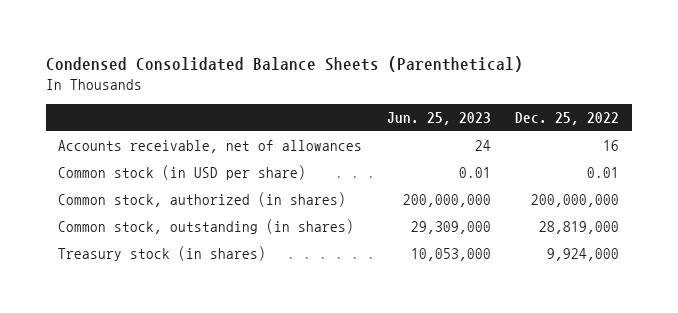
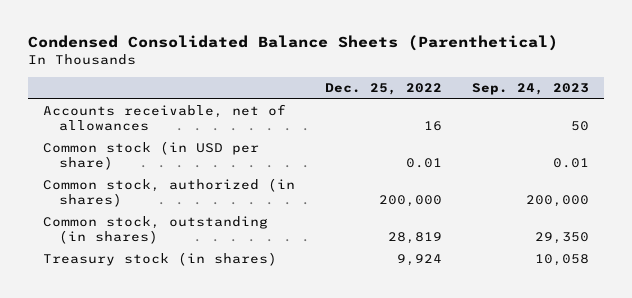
[386,111,491,125] Jun. 25, 2023 -> none
none -> [472,83,590,96] Sep. 24, 2023
[531,194,620,208] 200,000,000 -> [379,195,443,208] 200,000
[539,221,620,235] 28,819,000 -> [388,232,443,245] 28,819
[547,248,620,262] 9,924,000 -> [397,254,443,267] 9,924

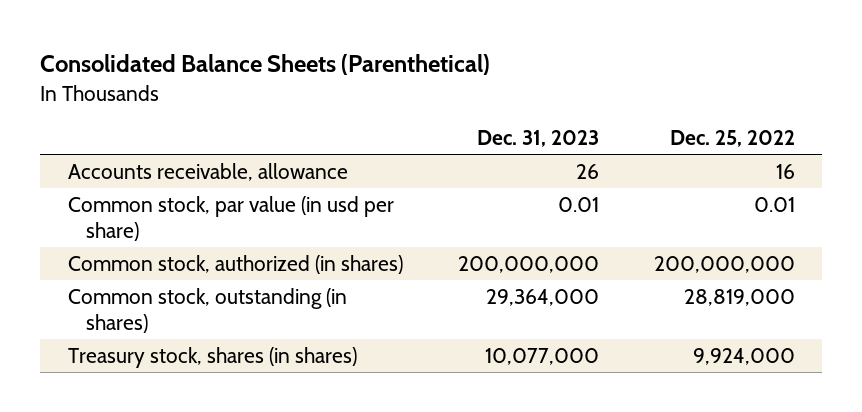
[27,35,558,52] Condensed Consolidated Balance Sheets (Parenthetical) -> [40,54,491,76] Consolidated Balance Sheets (Parenthetical)
[472,83,590,96] Sep. 24, 2023 -> none
none -> [476,129,599,147] Dec. 31, 2023
[42,104,286,132] Accounts receivable, net of allowances -> [67,162,348,181] Accounts receivable, allowance
[42,141,259,171] Common stock (in USD per share) -> [67,195,394,242] Common stock, par value (in usd per share)
[379,195,443,208] 200,000 -> [653,255,795,273] 200,000,000
[388,232,443,245] 28,819 -> [683,288,795,306] 28,819,000
[42,252,277,267] Treasury stock (in shares) -> [67,346,357,368] Treasury stock, shares (in shares)
[397,254,443,267] 9,924 -> [692,347,795,365] 9,924,000

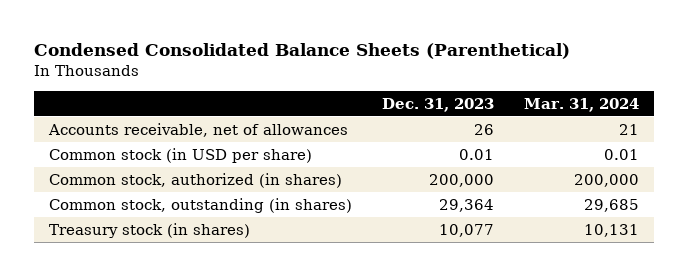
[40,54,491,76] Consolidated Balance Sheets (Parenthetical) -> [33,43,570,60] Condensed Consolidated Balance Sheets (Parenthetical)
[669,129,795,147] Dec. 25, 2022 -> none
none -> [524,97,640,112] Mar. 31, 2024
[67,162,348,181] Accounts receivable, allowance -> [47,122,348,137] Accounts receivable, net of allowances
[67,195,394,242] Common stock, par value (in usd per share) -> [48,147,312,163] Common stock (in USD per share)
[457,255,599,273] 200,000,000 -> [428,173,494,187] 200,000
[485,288,599,306] 29,364,000 -> [438,198,494,212] 29,364
[67,346,357,368] Treasury stock, shares (in shares) -> [48,222,250,238] Treasury stock (in shares)
[484,347,599,365] 10,077,000 -> [438,223,494,237] 10,077

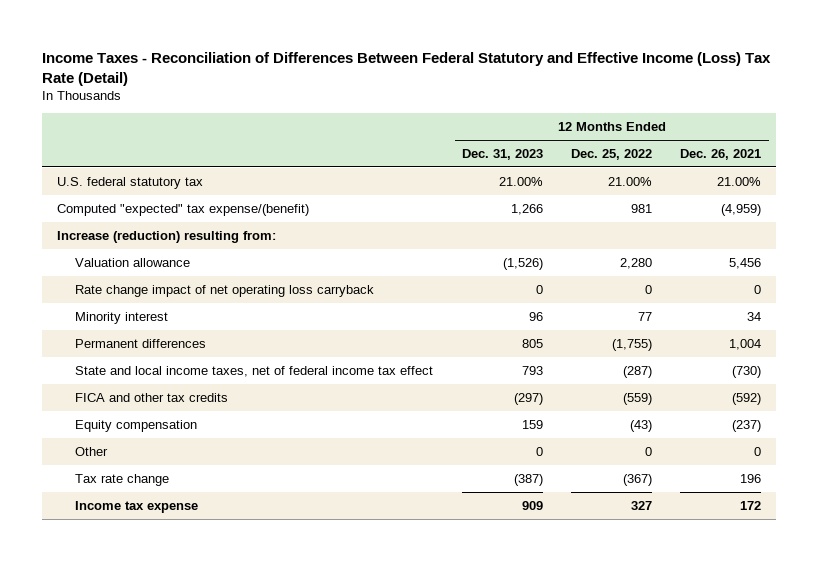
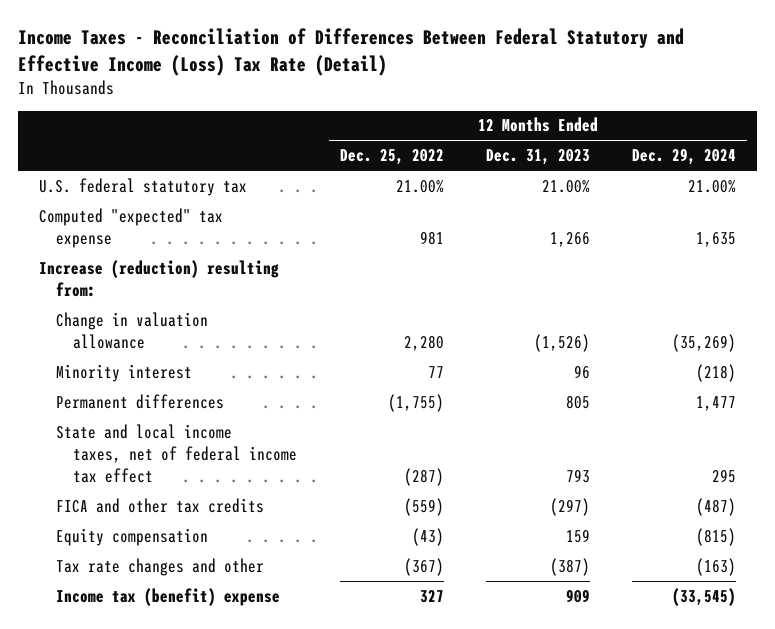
[680,148,762,160] Dec. 26, 2021 -> none
none -> [632,148,737,166] Dec. 29, 2024
[56,203,309,216] Computed "expected" tax expense/(benefit) -> [39,207,224,248] Computed "expected" tax expense
[75,284,375,297] Rate change impact of net operating loss carryback -> none
[75,257,191,267] Valuation allowance -> [56,311,209,349] Change in valuation allowance
[75,446,109,456] Other -> none
[75,473,170,486] Tax rate change -> [56,557,265,576] Tax rate changes and other
[75,500,199,513] Income tax expense -> [56,587,281,606] Income tax (benefit) expense

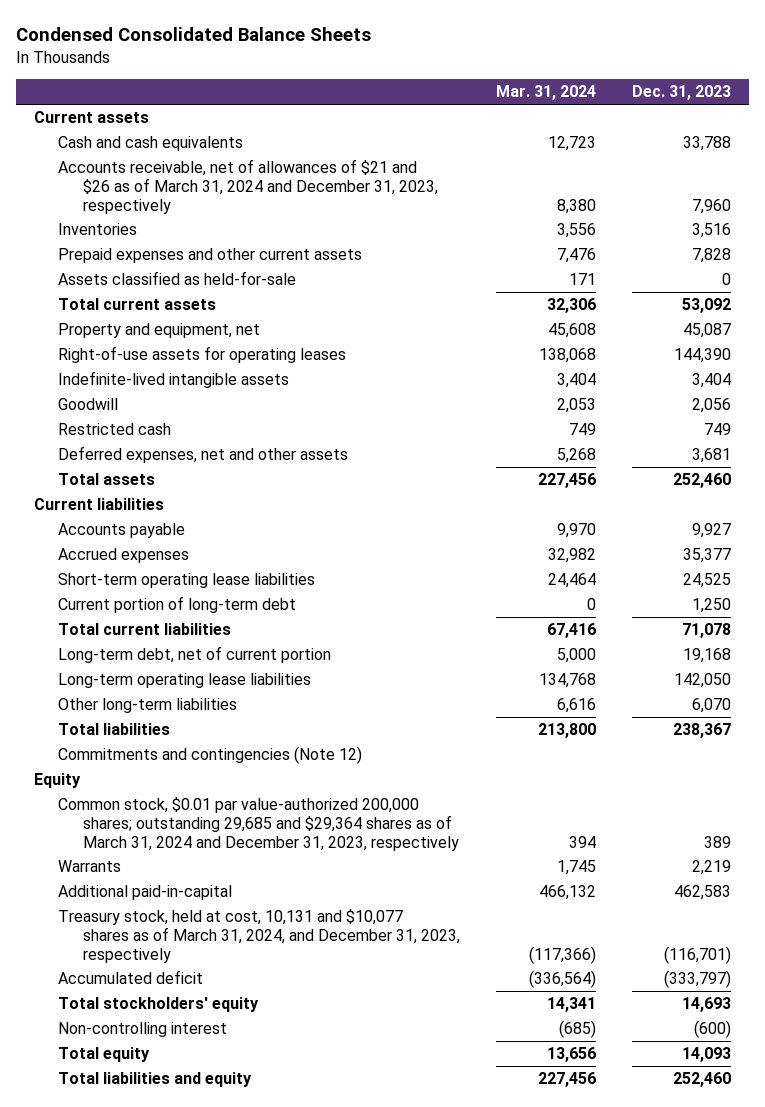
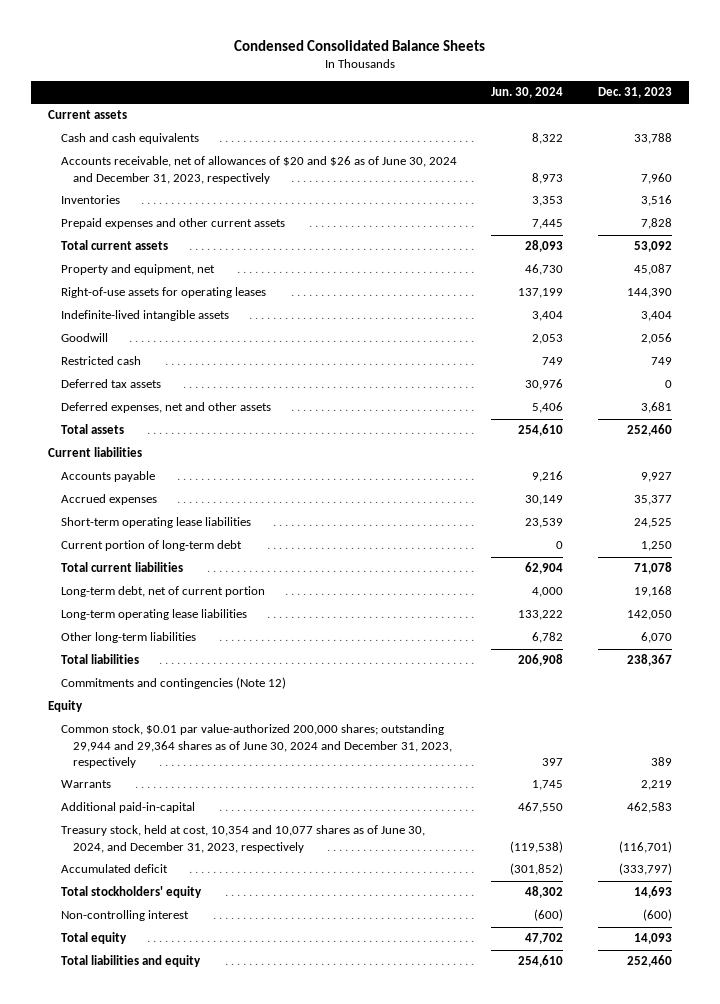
[495,85,596,101] Mar. 31, 2024 -> none
none -> [491,87,564,99] Jun. 30, 2024
[58,159,438,214] Accounts receivable, net of allowances of $21 and $26 as of March 31, 2024 and December 31, 2023, respectively -> [60,156,457,184] Accounts receivable, net of allowances of $20 and $26 as of June 30, 2024 and December 31, 2023, respectively
[58,271,297,286] Assets classified as held-for-sale -> none
none -> [60,379,161,389] Deferred tax assets
[58,797,459,851] Common stock, $0.01 par value-authorized 200,000 shares; outstanding 29,685 and $29,364 shares as of March 31, 2024 and December 31, 2023, respectively -> [60,724,453,769] Common stock, $0.01 par value-authorized 200,000 shares; outstanding 29,944 and 29,364 shares as of June 30, 2024 and December 31, 2023, respectively
[58,909,460,963] Treasury stock, held at cost, 10,131 and $10,077 shares as of March 31, 2024, and December 31, 2023, respectively -> [60,825,425,853] Treasury stock, held at cost, 10,354 and 10,077 shares as of June 30, 2024, and December 31, 2023, respectively

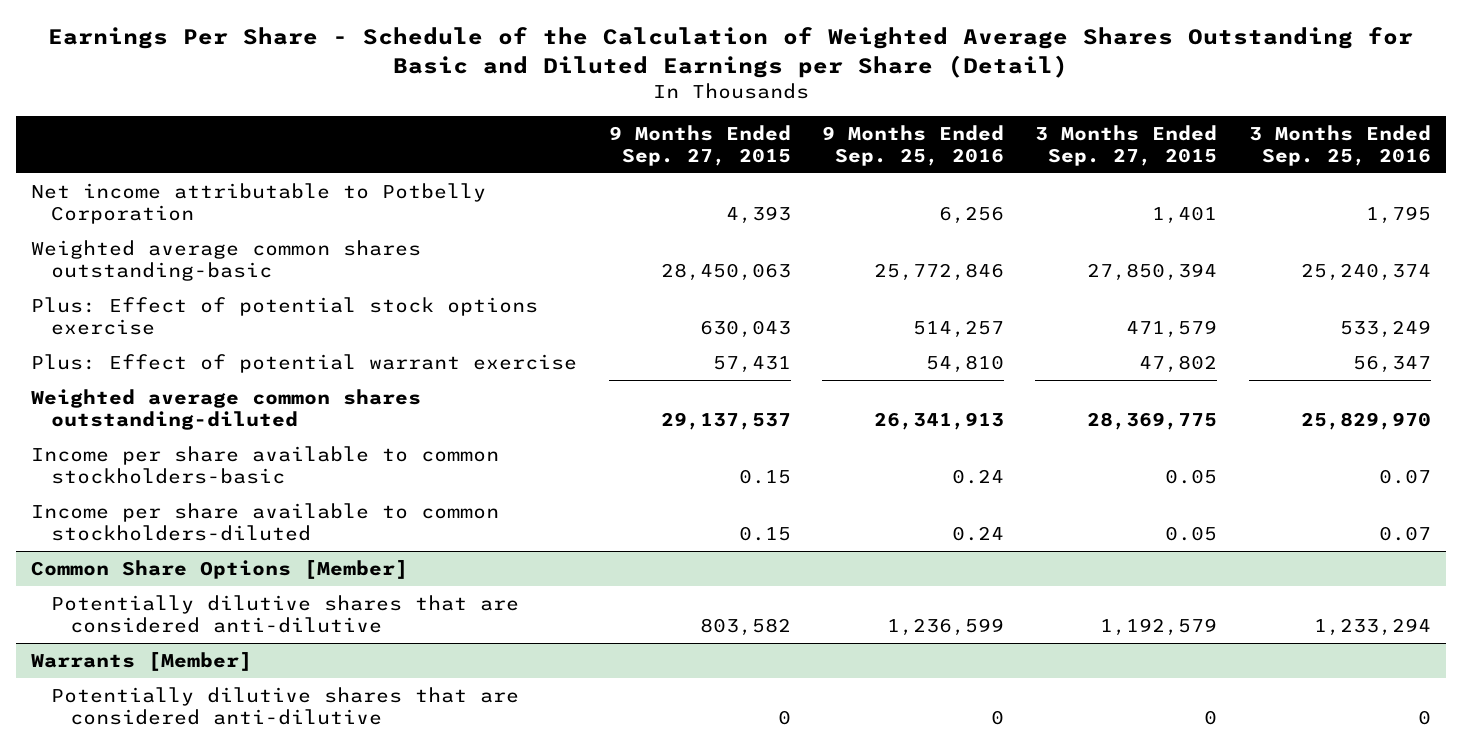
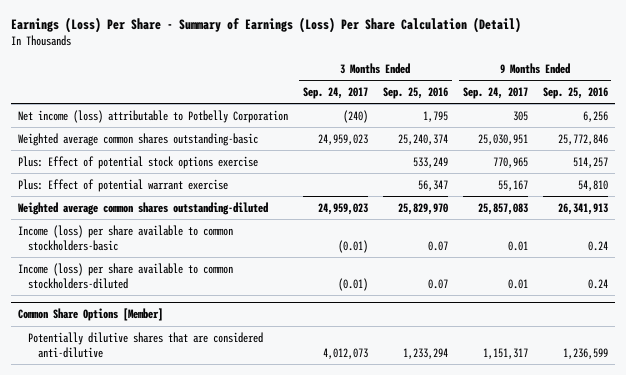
[48,27,1414,78] Earnings Per Share - Schedule of the Calculation of Weighted Average Shares Outstanding for Basic and Diluted Earnings per Share (Detail) -> [10,17,521,34] Earnings (Loss) Per Share - Summary of Earnings (Loss) Per Share Calculation (Detail)
[608,124,791,166] 9 Months Ended Sep. 27, 2015 -> none
[1035,124,1218,166] 3 Months Ended Sep. 27, 2015 -> none
none -> [302,86,368,99] Sep. 24, 2017
none -> [462,86,528,99] Sep. 24, 2017
[31,182,487,224] Net income attributable to Potbelly Corporation -> [18,109,289,123] Net income (loss) attributable to Potbelly Corporation
[31,445,500,484] Income per share available to common stockholders-basic -> [18,224,234,251] Income (loss) per share available to common stockholders-basic
[31,502,500,541] Income per share available to common stockholders-diluted -> [18,262,234,289] Income (loss) per share available to common stockholders-diluted
[31,651,253,671] Warrants [Member] -> none
[50,686,519,725] Potentially dilutive shares that are considered anti-dilutive -> none

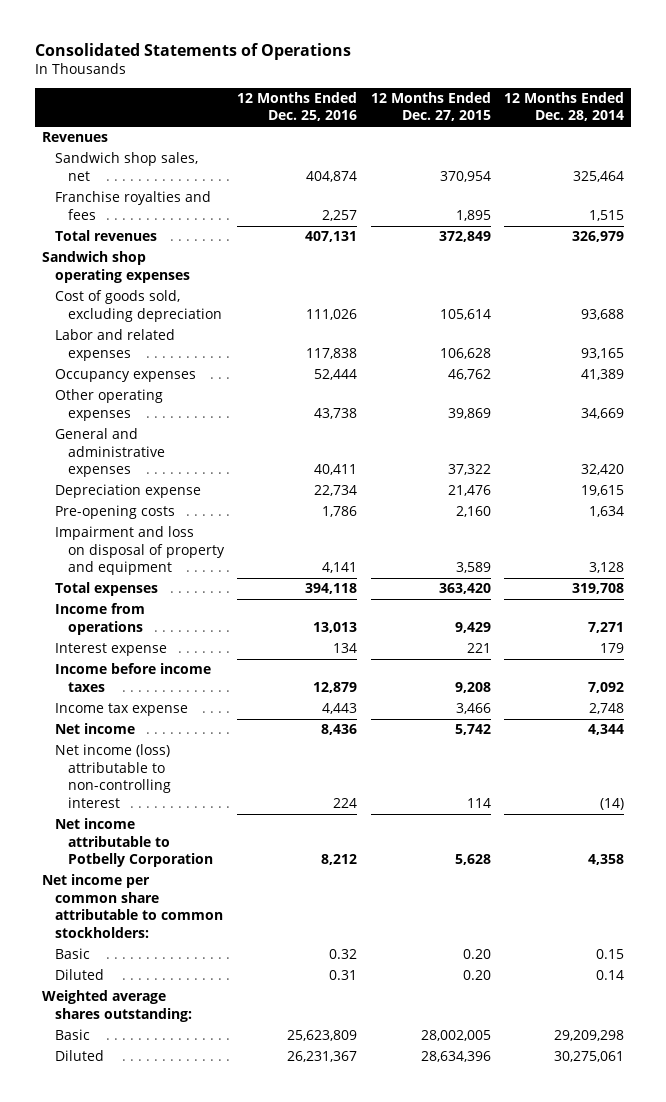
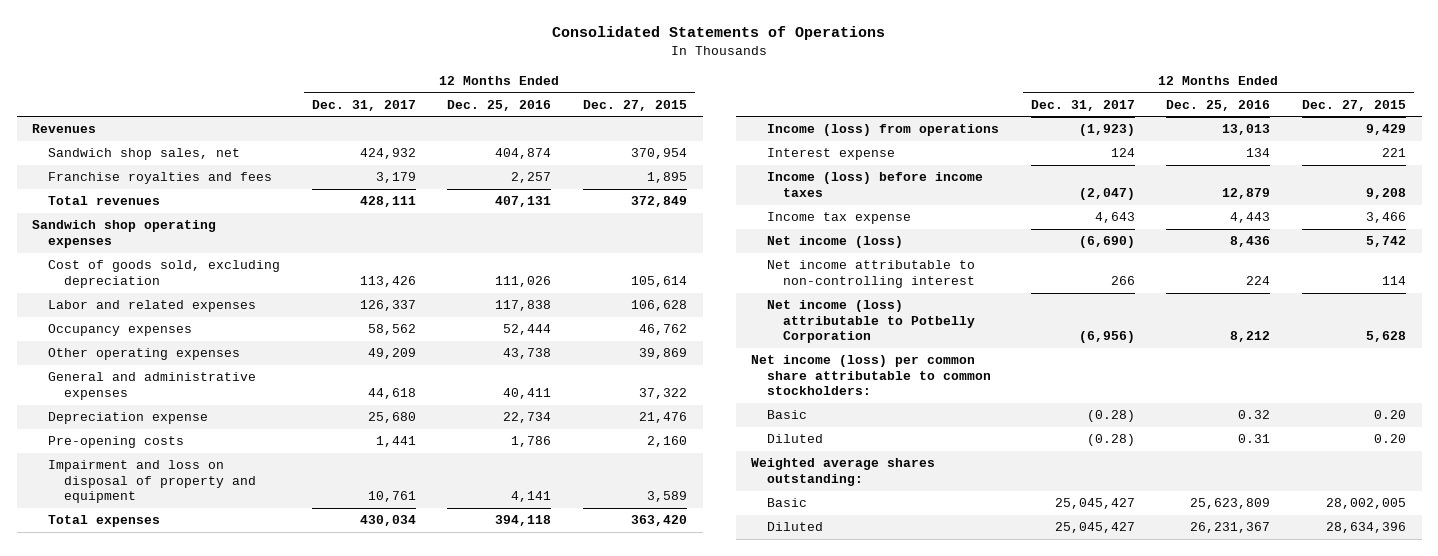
[504,92,625,122] 12 Months Ended Dec. 28, 2014 -> none
none -> [311,99,416,111] Dec. 31, 2017
[54,603,145,635] Income from operations -> [767,124,1000,137] Income (loss) from operations
[54,663,211,692] Income before income taxes -> [767,172,984,197] Income (loss) before income taxes
[54,723,135,735] Net income -> [767,236,904,249] Net income (loss)
[54,744,171,808] Net income (loss) attributable to non-controlling interest -> [767,260,976,288] Net income attributable to non-controlling interest
[54,818,213,868] Net income attributable to Potbelly Corporation -> [767,300,975,344] Net income (loss) attributable to Potbelly Corporation
[42,874,223,938] Net income per common share attributable to common stockholders: -> [751,355,992,396] Net income (loss) per common share attributable to common stockholders:

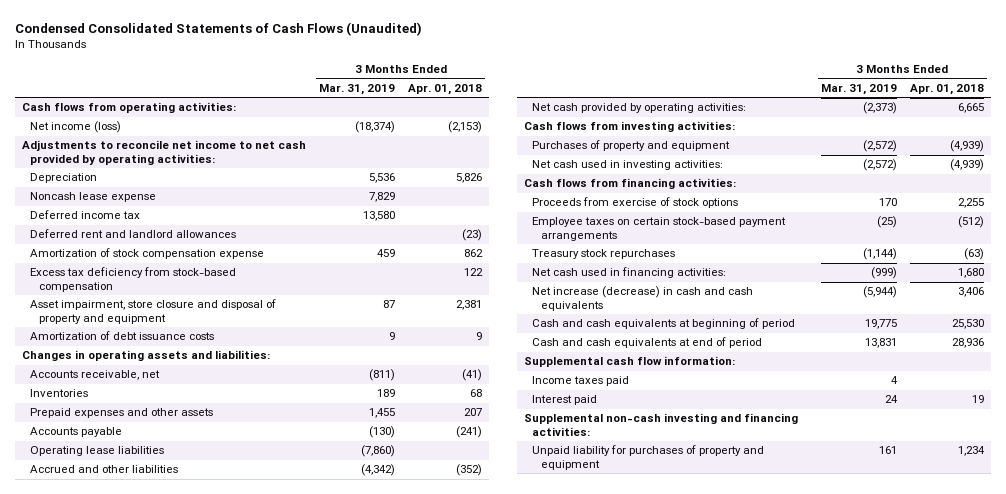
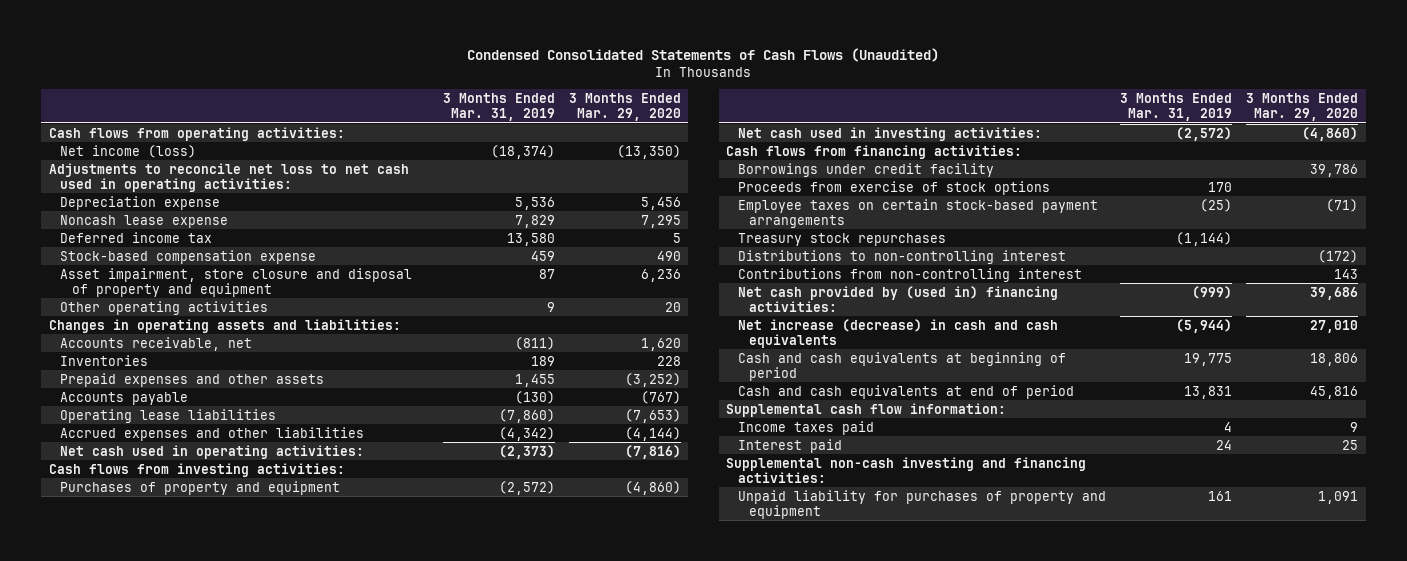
[408,84,483,96] Apr. 01, 2018 -> none
none -> [568,92,681,121] 3 Months Ended Mar. 29, 2020
[21,140,306,165] Adjustments to reconcile net income to net cash provided by operating activities: -> [48,162,409,192] Adjustments to reconcile net loss to net cash used in operating activities:
[30,173,98,184] Depreciation -> [60,195,221,210] Depreciation expense
[30,229,237,239] Deferred rent and landlord allowances -> none
[30,267,237,292] Excess tax deficiency from stock-based compensation -> none
[30,248,265,260] Amortization of stock compensation expense -> [60,249,317,264] Stock-based compensation expense
[30,331,215,341] Amortization of debt issuance costs -> none
none -> [60,300,269,315] Other operating activities
[30,465,179,474] Accrued and other liabilities -> [60,426,365,441] Accrued expenses and other liabilities
[532,103,747,114] Net cash provided by operating activities: -> [60,444,365,459] Net cash used in operating activities:
none -> [737,162,994,177] Borrowings under credit facility
none -> [737,249,1066,264] Distributions to non-controlling interest
none -> [737,267,1082,282] Contributions from non-controlling interest
[532,267,727,279] Net cash used in financing activities: -> [737,285,1058,312] Net cash provided by (used in) financing activities:

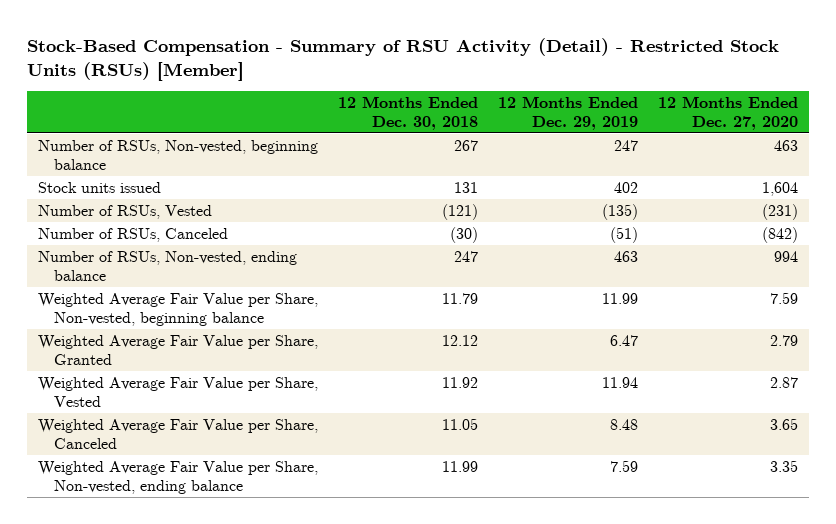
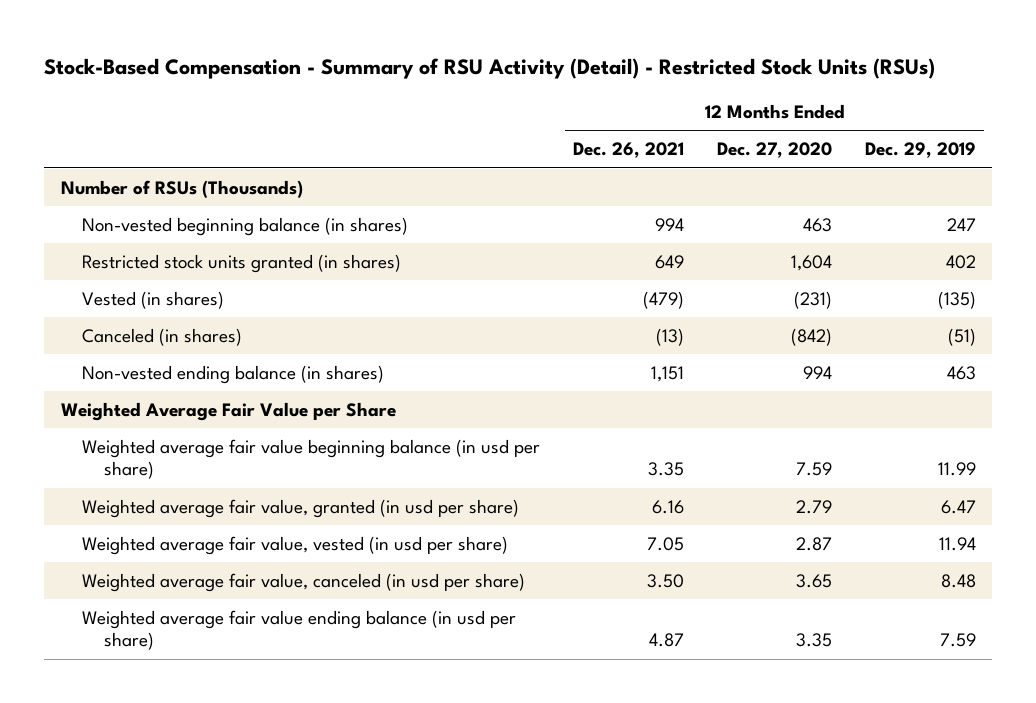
[27,37,780,81] Stock-Based Compensation - Summary of RSU Activity (Detail) - Restricted Stock Units (RSUs) [Member] -> [44,57,936,79] Stock-Based Compensation - Summary of RSU Activity (Detail) - Restricted Stock Units (RSUs)
[337,96,478,130] 12 Months Ended Dec. 30, 2018 -> none
none -> [573,142,685,159] Dec. 26, 2021
none -> [60,179,303,198] Number of RSUs (Thousands)
[37,139,318,170] Number of RSUs, Non-vested, beginning balance -> [82,216,409,236] Non-vested beginning balance (in shares)
[37,181,161,193] Stock units issued -> [82,253,402,273] Restricted stock units granted (in shares)
[37,204,212,219] Number of RSUs, Vested -> [82,290,225,309] Vested (in shares)
[37,227,228,242] Number of RSUs, Canceled -> [82,327,243,346] Canceled (in shares)
[37,250,297,281] Number of RSUs, Non-vested, ending balance -> [82,364,385,384] Non-vested ending balance (in shares)
none -> [60,401,396,421] Weighted Average Fair Value per Share
[37,292,318,326] Weighted Average Fair Value per Share, Non-vested, beginning balance -> [82,438,541,480] Weighted average fair value beginning balance (in usd per share)
[37,334,318,365] Weighted Average Fair Value per Share, Granted -> [82,498,520,518] Weighted average fair value, granted (in usd per share)
[37,376,318,407] Weighted Average Fair Value per Share, Vested -> [82,535,509,555] Weighted average fair value, vested (in usd per share)
[37,418,318,449] Weighted Average Fair Value per Share, Canceled -> [82,572,526,592] Weighted average fair value, canceled (in usd per share)
[37,460,318,494] Weighted Average Fair Value per Share, Non-vested, ending balance -> [82,609,517,651] Weighted average fair value ending balance (in usd per share)

